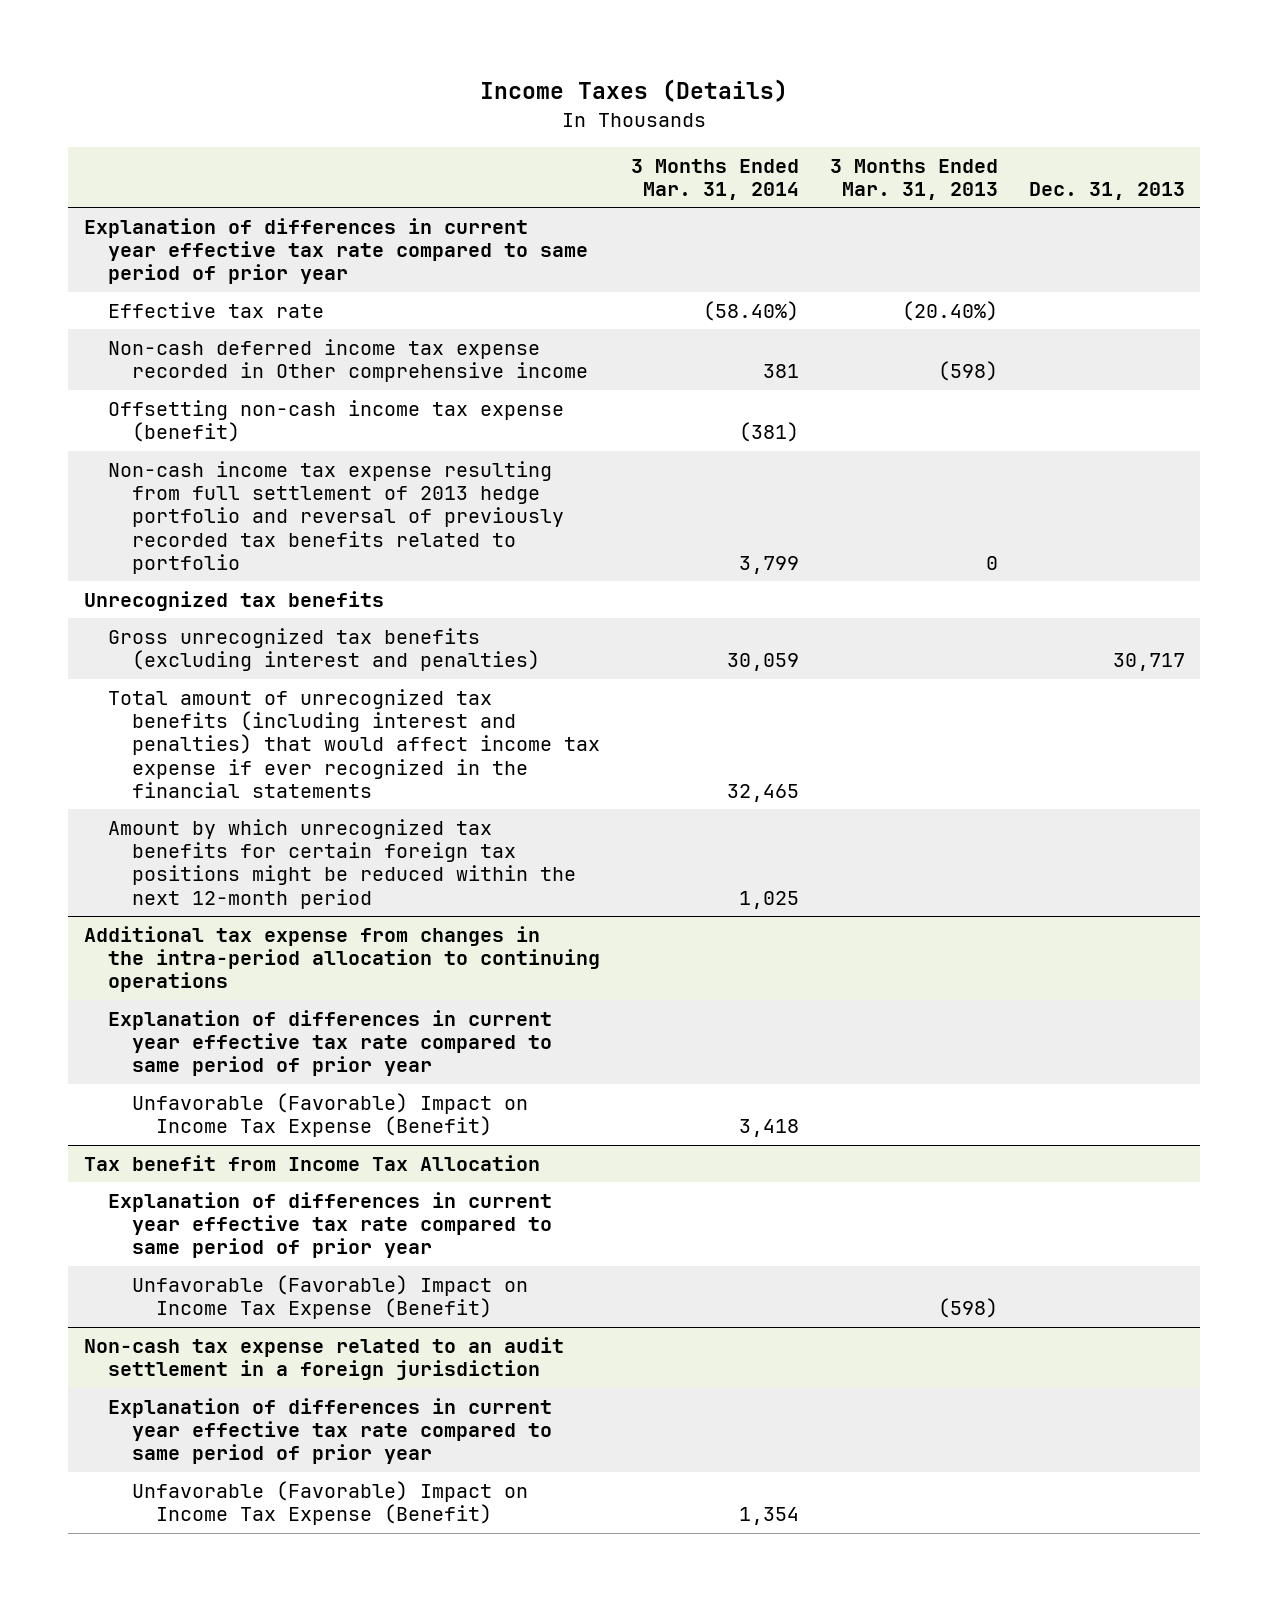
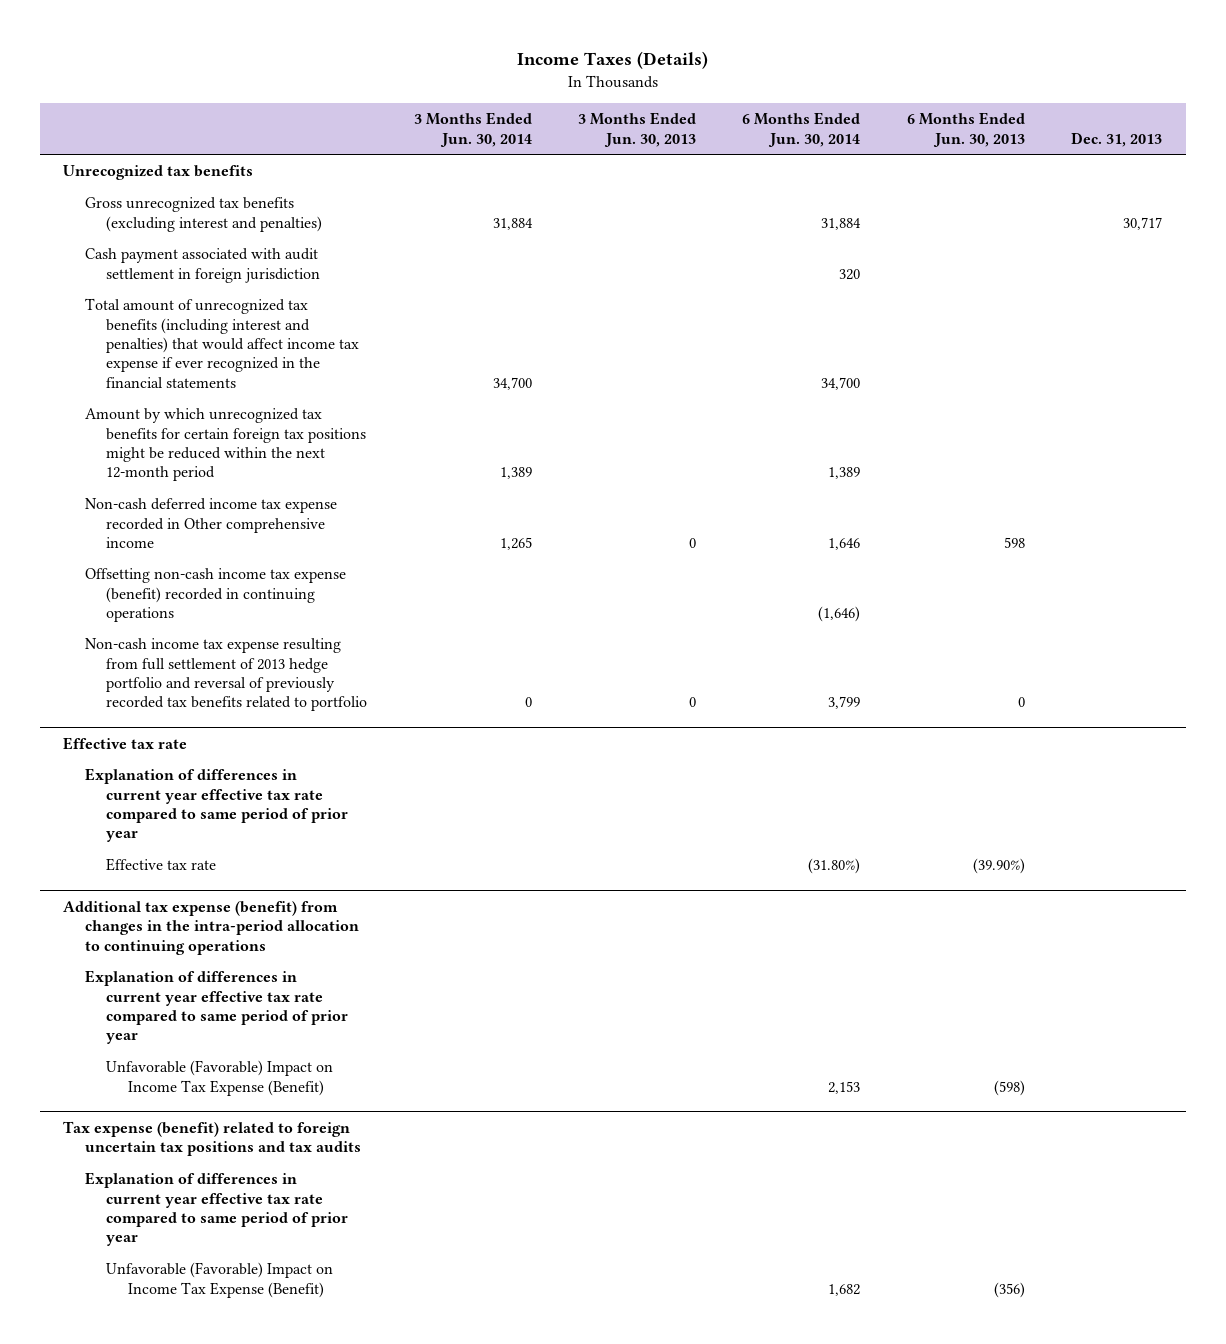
[630,158,799,200] 3 Months Ended Mar. 31, 2014 -> none
[829,158,998,200] 3 Months Ended Mar. 31, 2013 -> none
none -> [413,112,532,147] 3 Months Ended Jun. 30, 2014
none -> [578,112,697,147] 3 Months Ended Jun. 30, 2013
none -> [742,112,861,147] 6 Months Ended Jun. 30, 2014
none -> [906,112,1025,147] 6 Months Ended Jun. 30, 2013
[83,218,588,285] Explanation of differences in current year effective tax rate compared to same period of prior year -> none
[107,302,324,319] Effective tax rate -> none
[107,400,564,443] Offsetting non-cash income tax expense (benefit) -> none
none -> [84,248,321,283] Cash payment associated with audit settlement in foreign jurisdiction
[107,339,589,383] Non-cash deferred income tax expense recorded in Other comprehensive income -> [84,498,337,548] Non-cash deferred income tax expense recorded in Other comprehensive income
none -> [84,568,346,622] Offsetting non-cash income tax expense (benefit) recorded in continuing operations
[107,461,565,574] Non-cash income tax expense resulting from full settlement of 2013 hedge portfolio and reversal of previously recorded tax benefits related to portfolio -> [84,638,368,712] Non-cash income tax expense resulting from full settlement of 2013 hedge portfolio and reversal of previously recorded tax benefits related to portfolio
none -> [63,736,188,750] Effective tax rate
none -> [84,768,349,843] Explanation of differences in current year effective tax rate compared to same period of prior year
none -> [106,858,217,872] Effective tax rate
[83,926,600,993] Additional tax expense from changes in the intra-period allocation to continuing operations -> [63,900,359,955] Additional tax expense (benefit) from changes in the intra-period allocation to continuing operations
[83,1155,540,1172] Tax benefit from Income Tax Allocation -> none
[107,1192,553,1259] Explanation of differences in current year effective tax rate compared to same period of prior year -> none
[132,1275,529,1320] Unfavorable (Favorable) Impact on Income Tax Expense (Benefit) -> none
[83,1337,564,1381] Non-cash tax expense related to an audit settlement in a foreign jurisdiction -> none
[107,1398,553,1465] Explanation of differences in current year effective tax rate compared to same period of prior year -> none
[132,1481,529,1526] Unfavorable (Favorable) Impact on Income Tax Expense (Benefit) -> none
none -> [63,1120,361,1157] Tax expense (benefit) related to foreign uncertain tax positions and tax audits
none -> [84,1172,349,1247] Explanation of differences in current year effective tax rate compared to same period of prior year
none -> [106,1262,334,1298] Unfavorable (Favorable) Impact on Income Tax Expense (Benefit)

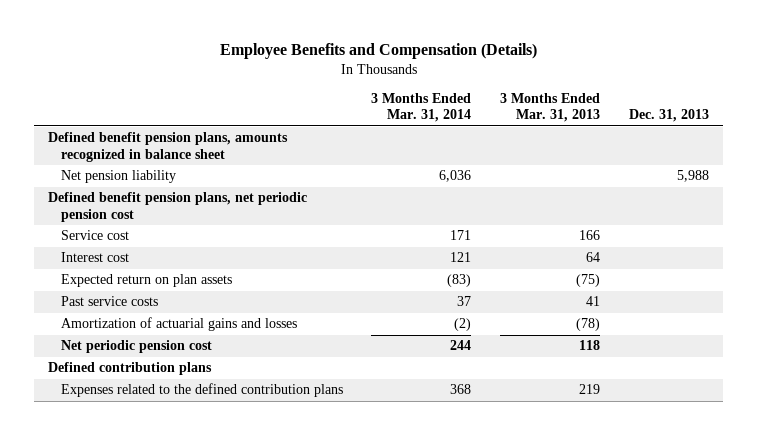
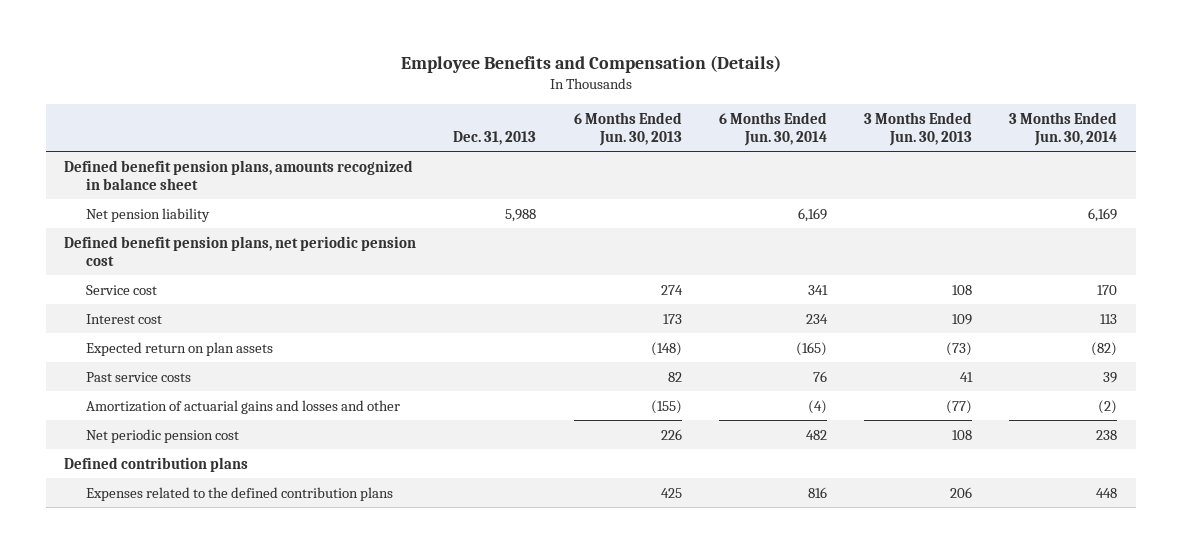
[371,93,472,123] 3 Months Ended Mar. 31, 2014 -> none
[500,93,601,123] 3 Months Ended Mar. 31, 2013 -> none
none -> [573,111,682,146] 6 Months Ended Jun. 30, 2013
none -> [718,111,827,146] 6 Months Ended Jun. 30, 2014
none -> [863,111,972,146] 3 Months Ended Jun. 30, 2013
none -> [1008,111,1117,146] 3 Months Ended Jun. 30, 2014
[60,317,297,332] Amortization of actuarial gains and losses -> [86,399,401,414] Amortization of actuarial gains and losses and other

